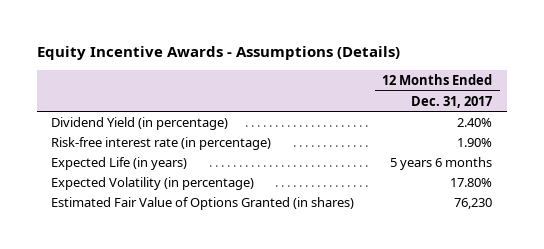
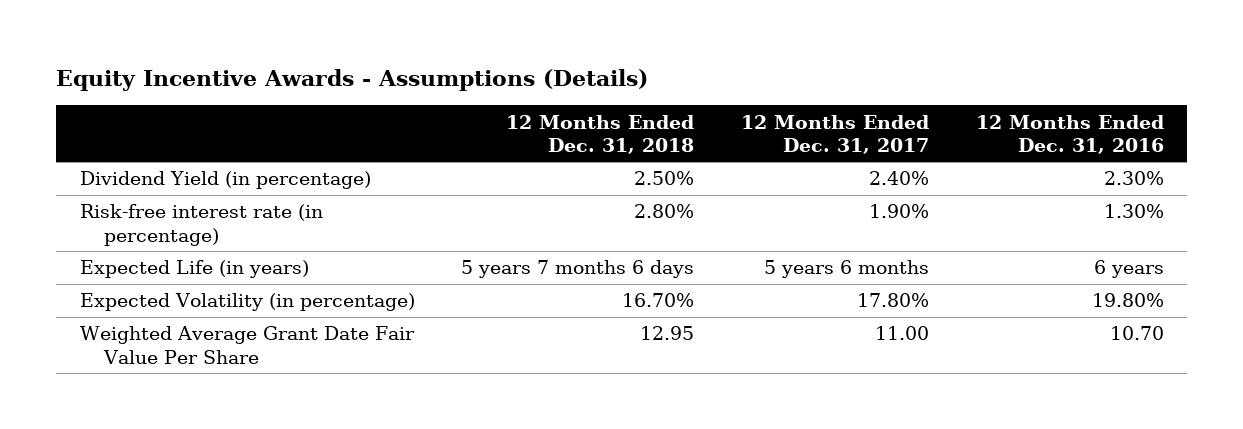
none -> [506,114,695,154] 12 Months Ended Dec. 31, 2018
none -> [975,114,1164,154] 12 Months Ended Dec. 31, 2016
[51,196,355,210] Estimated Fair Value of Options Granted (in shares) -> none
none -> [79,326,415,364] Weighted Average Grant Date Fair Value Per Share

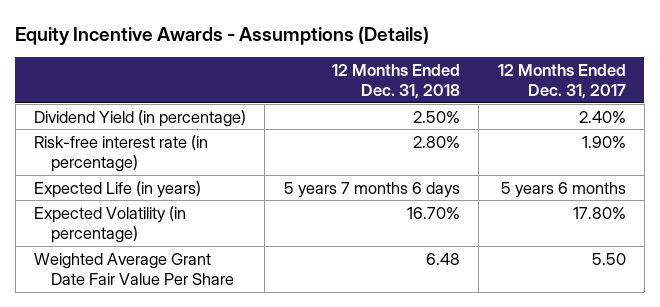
[975,114,1164,154] 12 Months Ended Dec. 31, 2016 -> none
[640,326,695,341] 12.95 -> [425,252,460,265] 6.48
[875,326,930,341] 11.00 -> [591,252,626,265] 5.50

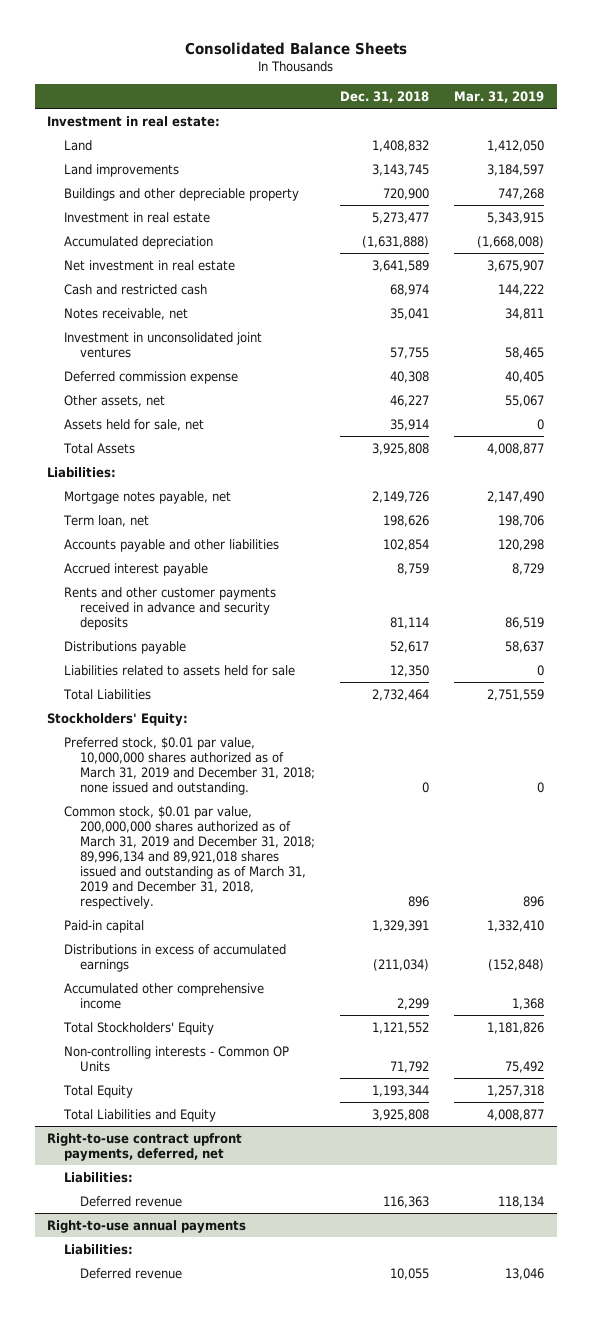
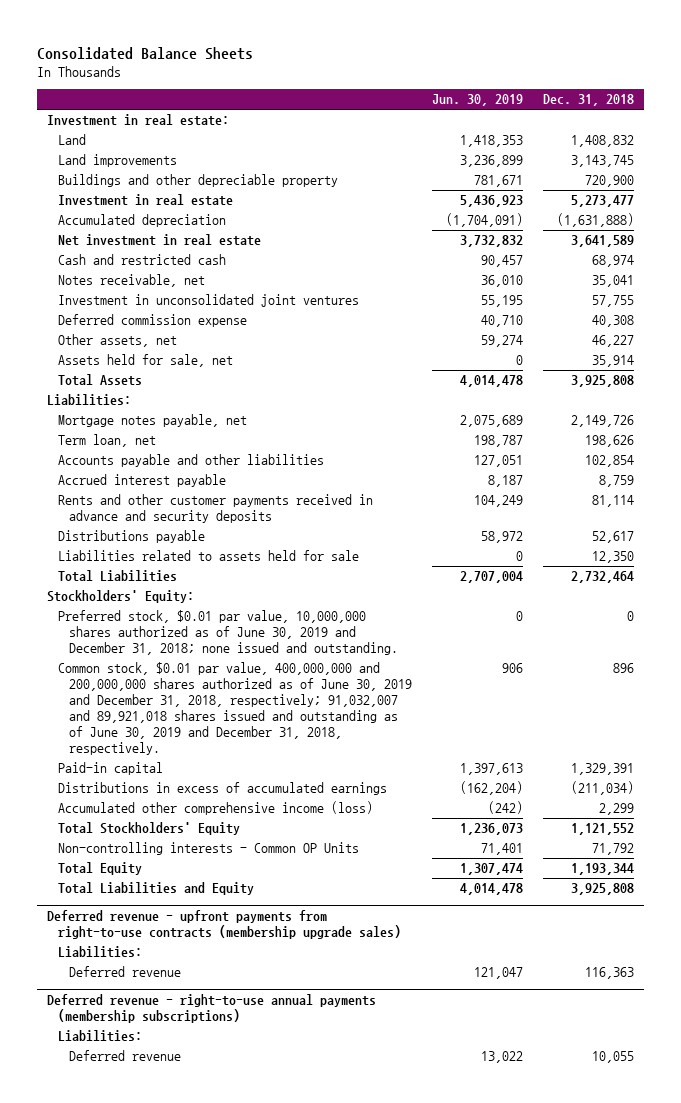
[454,90,545,103] Mar. 31, 2019 -> none
none -> [432,94,524,107] Jun. 30, 2019
[63,736,316,795] Preferred stock, $0.01 par value, 10,000,000 shares authorized as of March 31, 2019 and December 31, 2018; none issued and outstanding. -> [58,610,399,656] Preferred stock, $0.01 par value, 10,000,000 shares authorized as of June 30, 2019 and December 31, 2018; none issued and outstanding.
[63,805,316,909] Common stock, $0.01 par value, 200,000,000 shares authorized as of March 31, 2019 and December 31, 2018; 89,996,134 and 89,921,018 shares issued and outstanding as of March 31, 2019 and December 31, 2018, respectively. -> [58,662,413,755] Common stock, $0.01 par value, 400,000,000 and 200,000,000 shares authorized as of June 30, 2019 and December 31, 2018, respectively; 91,032,007 and 89,921,018 shares issued and outstanding as of June 30, 2019 and December 31, 2018, respectively.
[63,982,264,1009] Accumulated other comprehensive income -> [58,801,374,816] Accumulated other comprehensive income (loss)
[47,1132,243,1161] Right-to-use contract upfront payments, deferred, net -> [46,910,402,940] Deferred revenue - upfront payments from right-to-use contracts (membership upgrade sales)
[47,1219,247,1233] Right-to-use annual payments -> [46,994,376,1024] Deferred revenue - right-to-use annual payments (membership subscriptions)

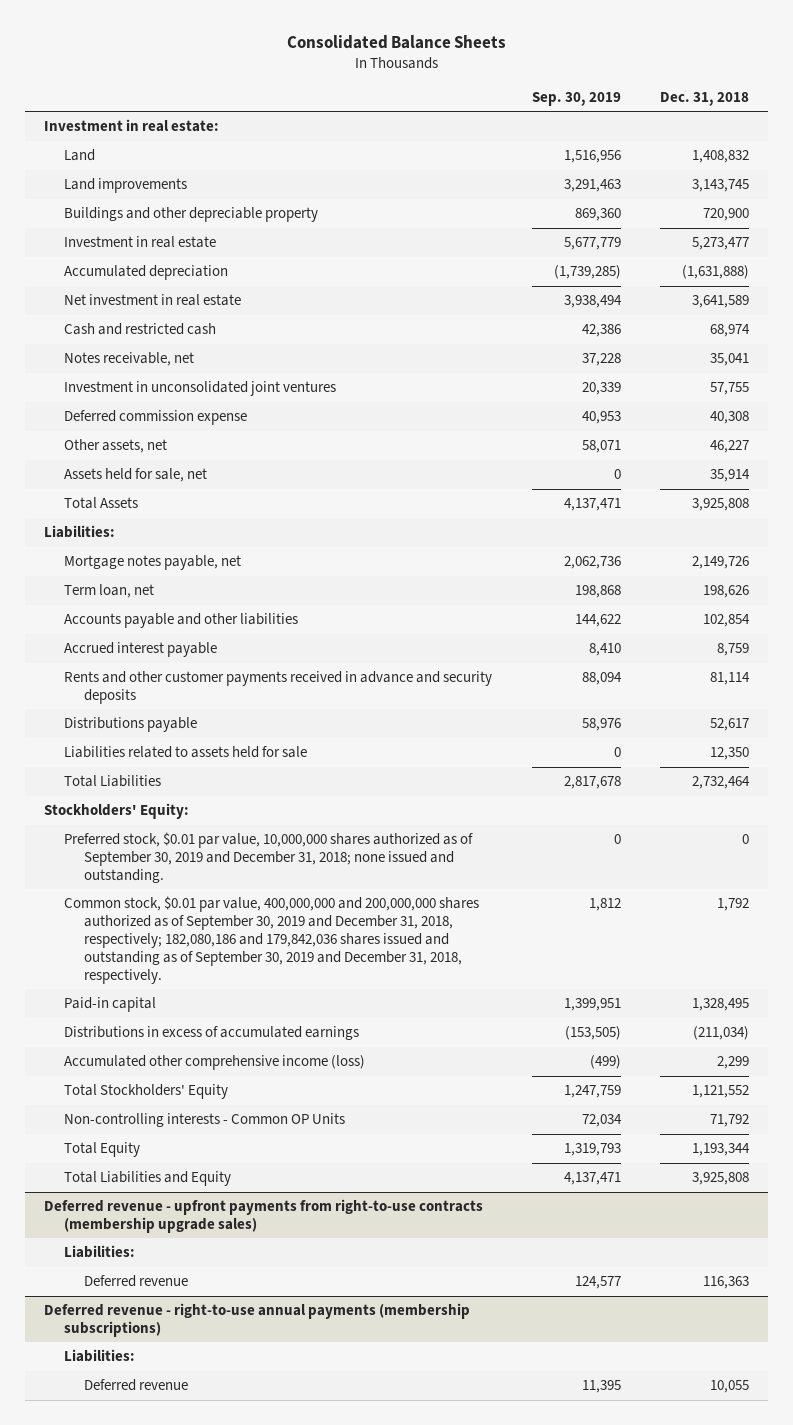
[432,94,524,107] Jun. 30, 2019 -> none
none -> [531,91,621,106] Sep. 30, 2019
[58,610,399,656] Preferred stock, $0.01 par value, 10,000,000 shares authorized as of June 30, 2019 and December 31, 2018; none issued and outstanding. -> [64,832,474,883] Preferred stock, $0.01 par value, 10,000,000 shares authorized as of September 30, 2019 and December 31, 2018; none issued and outstanding.
[58,662,413,755] Common stock, $0.01 par value, 400,000,000 and 200,000,000 shares authorized as of June 30, 2019 and December 31, 2018, respectively; 91,032,007 and 89,921,018 shares issued and outstanding as of June 30, 2019 and December 31, 2018, respectively. -> [64,896,480,984] Common stock, $0.01 par value, 400,000,000 and 200,000,000 shares authorized as of September 30, 2019 and December 31, 2018, respectively; 182,080,186 and 179,842,036 shares issued and outstanding as of September 30, 2019 and December 31, 2018, respectively.
[613,663,635,674] 896 -> [716,898,749,912] 1,792
[571,763,635,776] 1,329,391 -> [691,998,749,1012] 1,328,495

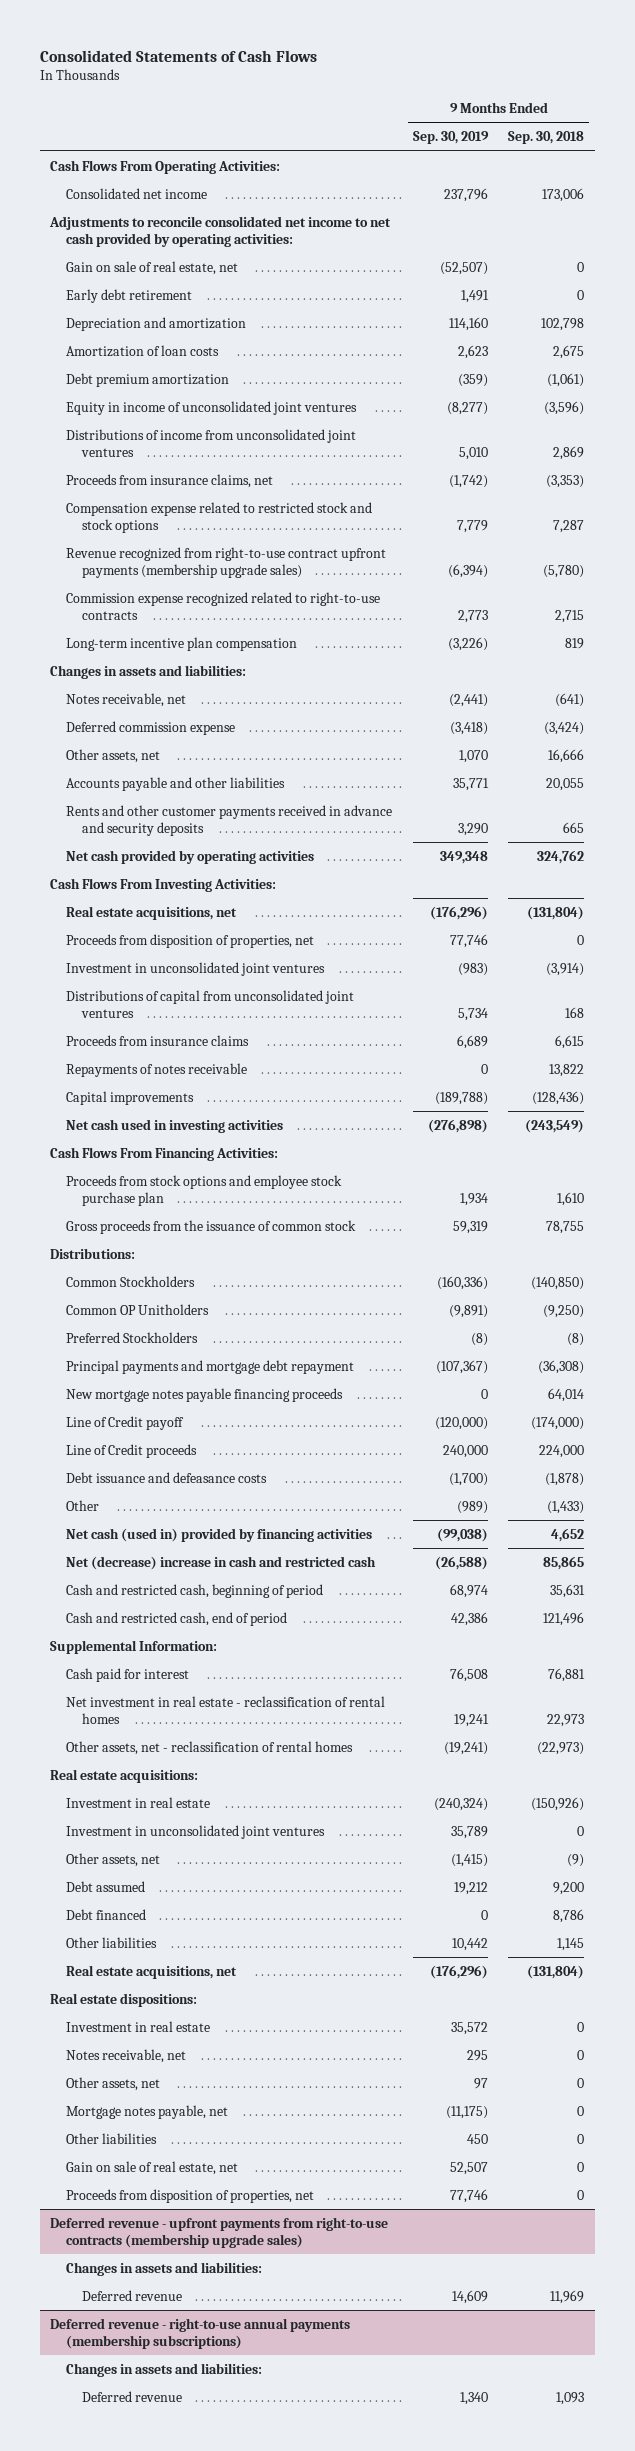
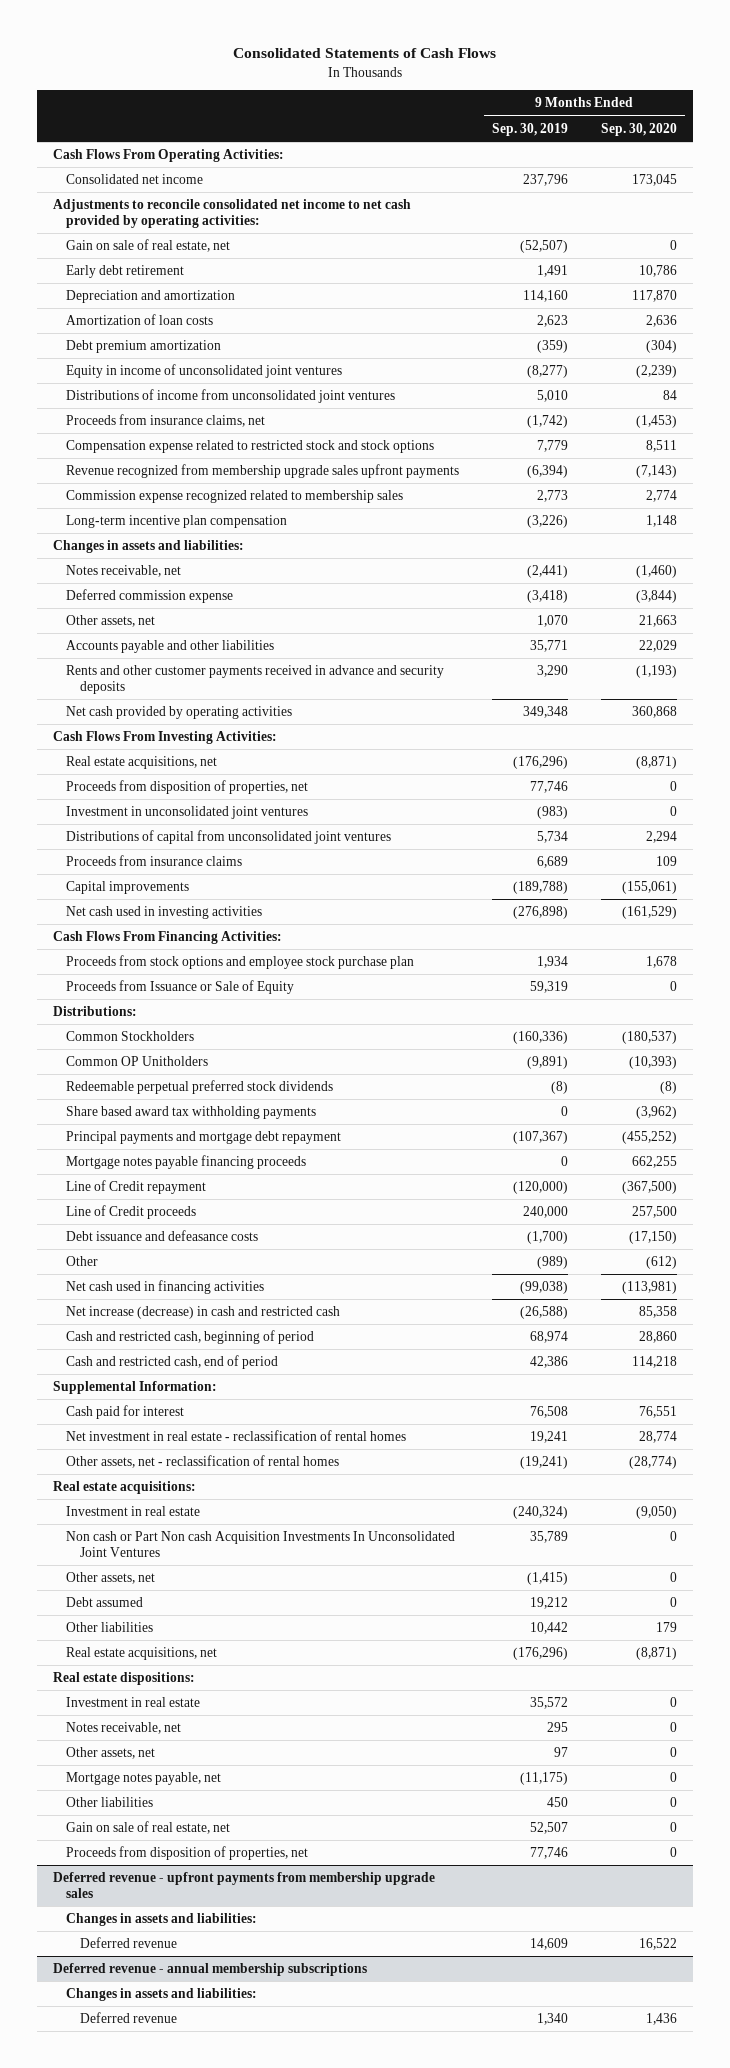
[508,131,585,145] Sep. 30, 2018 -> none
none -> [600,122,677,136] Sep. 30, 2020
[66,546,387,579] Revenue recognized from right-to-use contract upfront payments (membership upgrade sales) -> [66,464,460,479] Revenue recognized from membership upgrade sales upfront payments
[66,591,381,621] Commission expense recognized related to right-to-use contracts -> [66,490,404,504] Commission expense recognized related to membership sales
[66,1062,248,1077] Repayments of notes receivable -> none
[66,1219,357,1234] Gross proceeds from the issuance of common stock -> [66,980,295,995] Proceeds from Issuance or Sale of Equity
[66,1331,199,1343] Preferred Stockholders -> [66,1080,334,1095] Redeemable perpetual preferred stock dividends
none -> [66,1106,317,1120] Share based award tax withholding payments
[66,1387,344,1402] New mortgage notes payable financing proceeds -> [66,1155,307,1170] Mortgage notes payable financing proceeds
[66,1415,185,1430] Line of Credit payoff -> [66,1180,207,1195] Line of Credit repayment
[66,1527,373,1542] Net cash (used in) provided by financing activities -> [66,1280,265,1295] Net cash used in financing activities
[66,1555,377,1570] Net (decrease) increase in cash and restricted cash -> [66,1306,341,1320] Net increase (decrease) in cash and restricted cash
[66,1824,326,1839] Investment in unconsolidated joint ventures -> [66,1531,456,1557] Non cash or Part Non cash Acquisition Investments In Unconsolidated Joint Ventures
[66,1908,147,1920] Debt financed -> none
[50,2216,389,2249] Deferred revenue - upfront payments from right-to-use contracts (membership upgrade sales) -> [53,1872,436,1898] Deferred revenue - upfront payments from membership upgrade sales
[50,2317,351,2350] Deferred revenue - right-to-use annual payments (membership subscriptions) -> [53,1963,368,1977] Deferred revenue - annual membership subscriptions

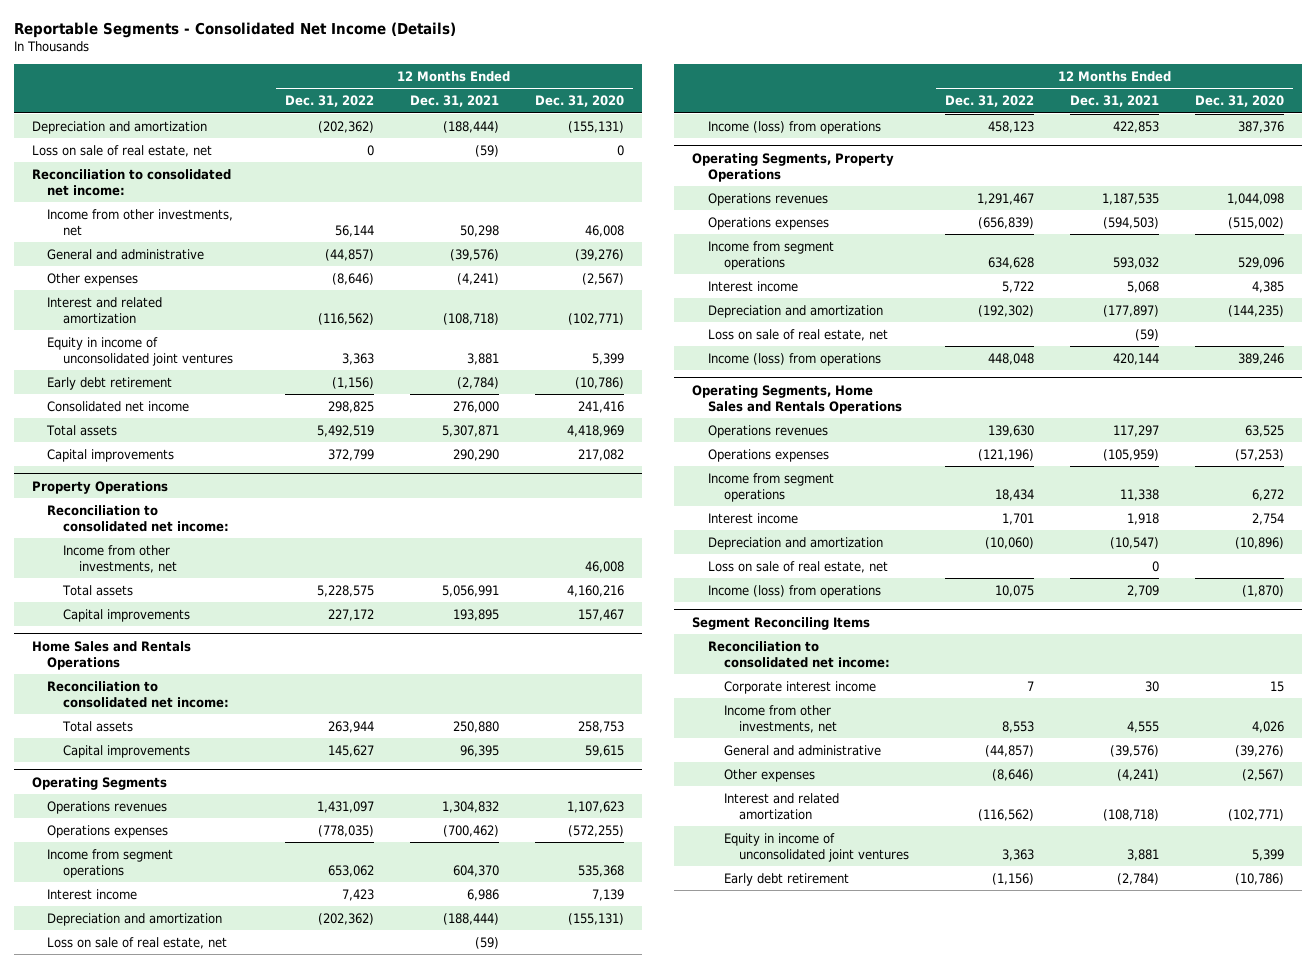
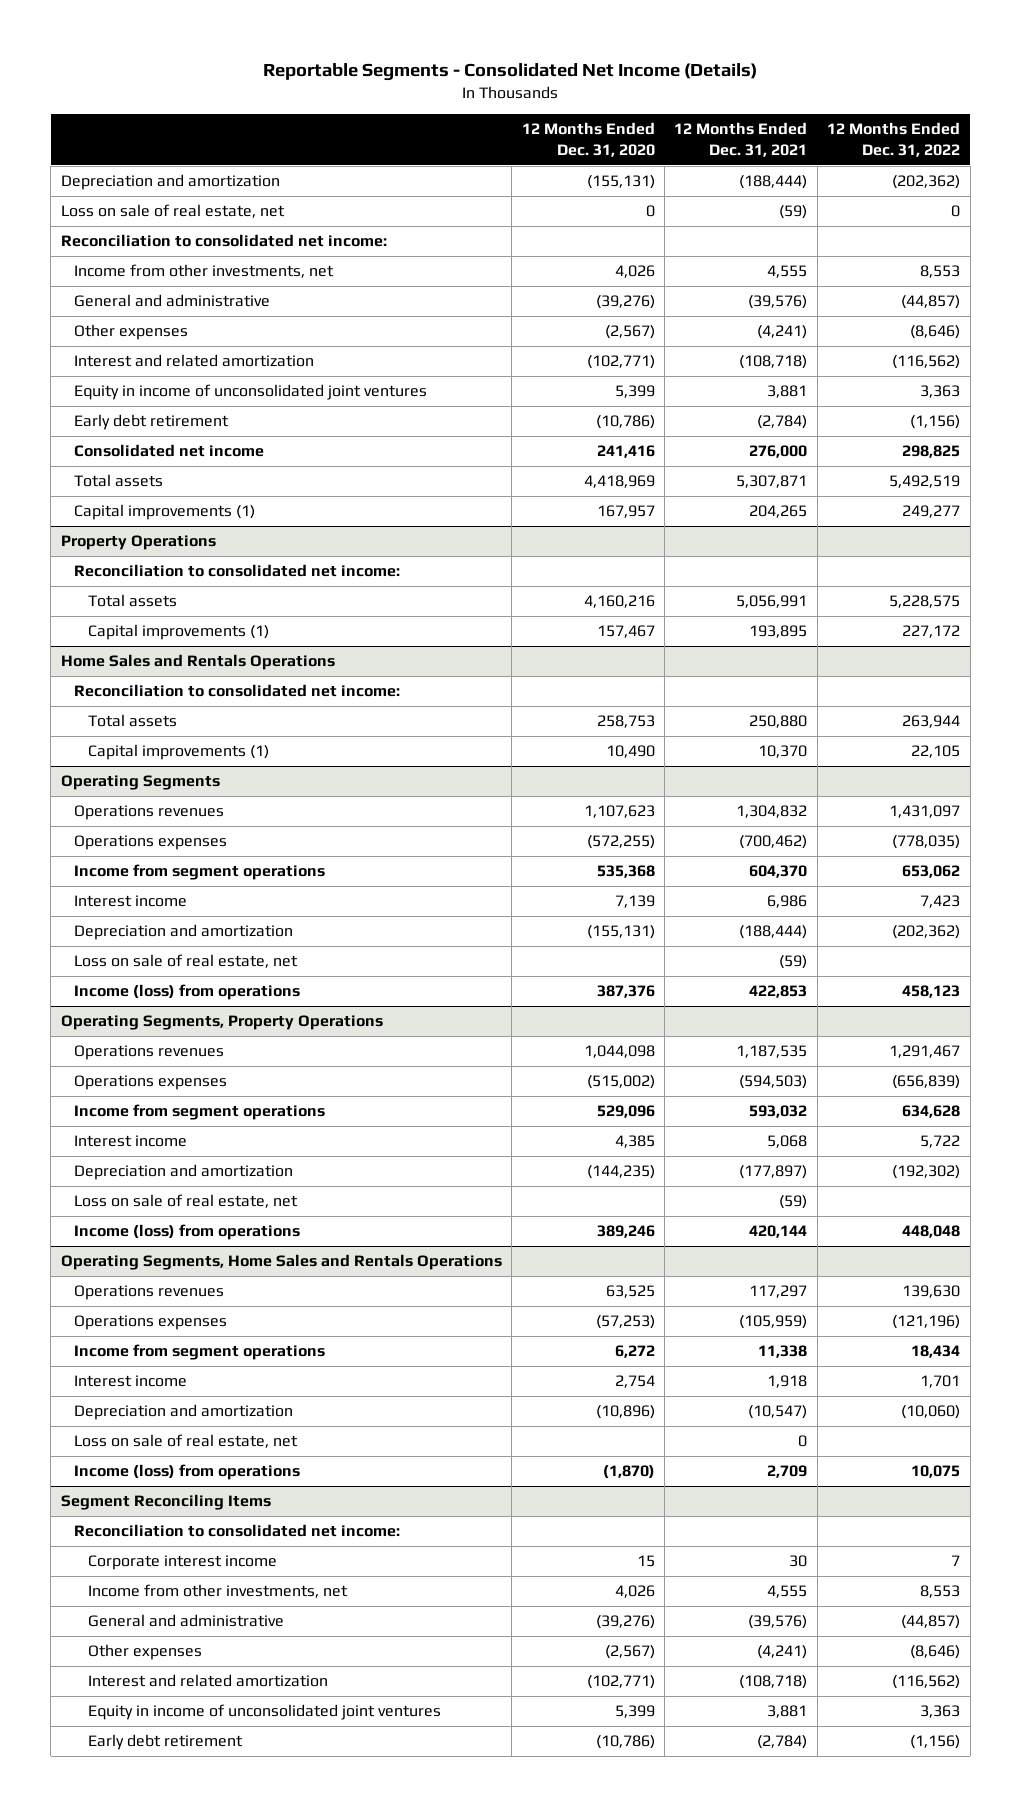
[334,224,374,237] 56,144 -> [920,265,961,279] 8,553
[459,224,499,237] 50,298 -> [767,265,808,279] 4,555
[584,224,624,237] 46,008 -> [614,265,655,279] 4,026
[47,448,175,462] Capital improvements -> [74,504,256,521] Capital improvements (1)
[327,448,374,461] 372,799 -> [902,505,961,519] 249,277
[452,448,499,461] 290,290 -> [749,505,808,519] 204,265
[577,448,624,461] 217,082 -> [596,505,655,519] 167,957
[63,544,177,573] Income from other investments, net -> none
[63,608,191,622] Capital improvements -> [88,624,270,641] Capital improvements (1)
[63,744,191,758] Capital improvements -> [88,744,270,761] Capital improvements (1)
[327,744,374,757] 145,627 -> [911,745,961,759] 22,105
[459,744,499,757] 96,395 -> [758,745,808,759] 10,370
[584,744,624,757] 59,615 -> [605,745,655,759] 10,490

